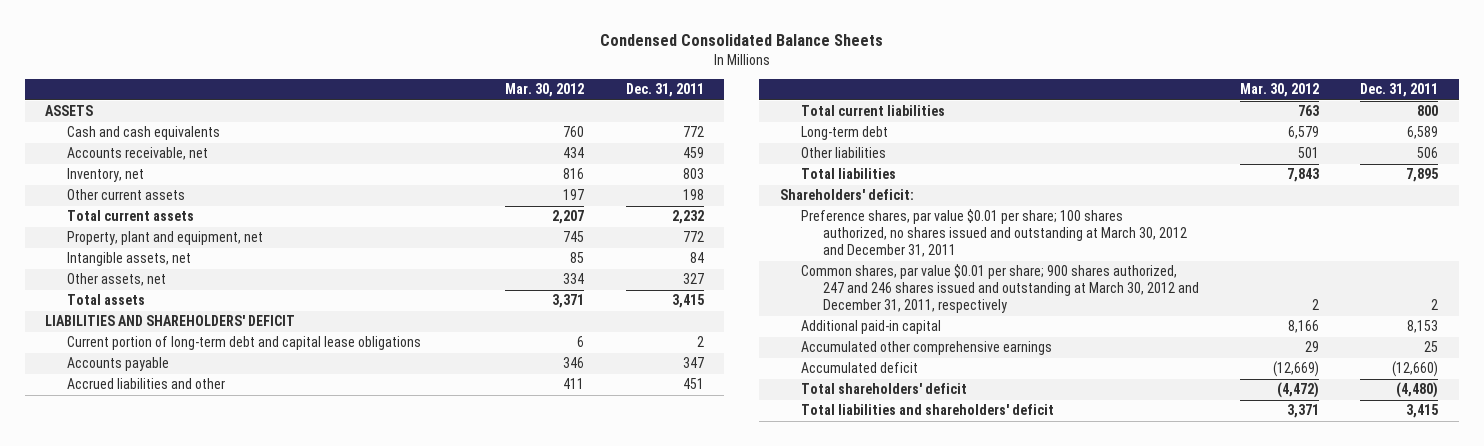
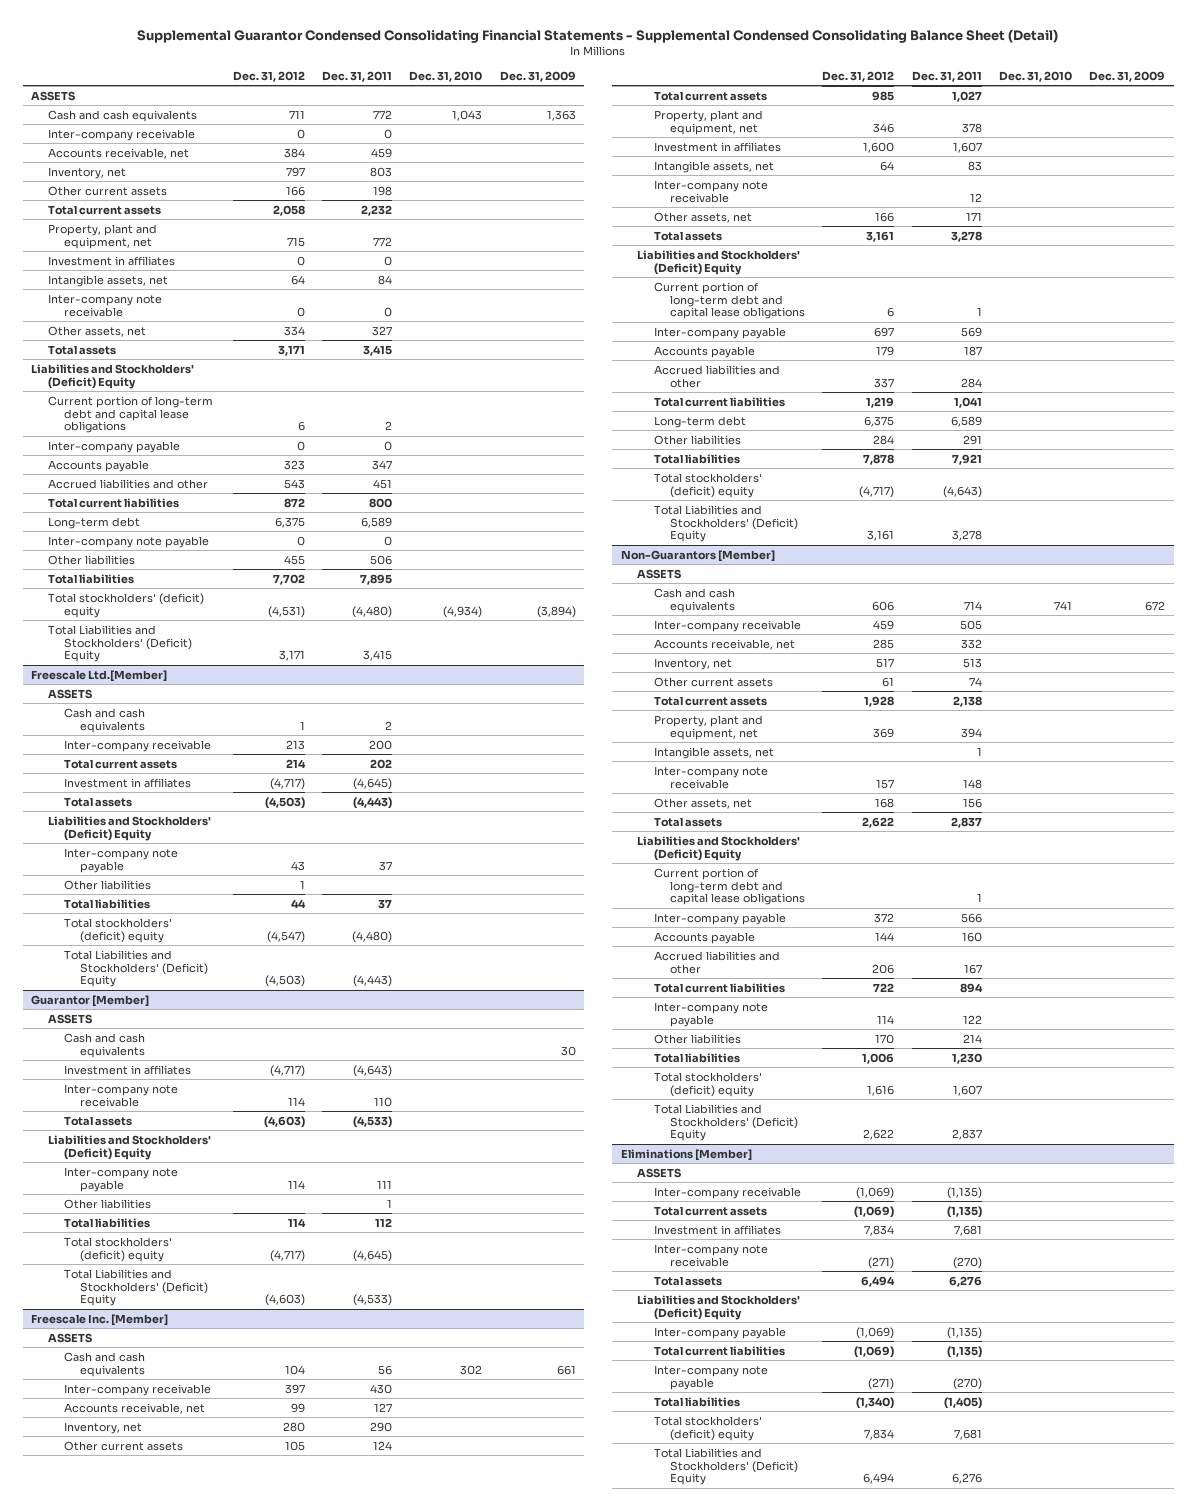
[599,34,883,47] Condensed Consolidated Balance Sheets -> [137,28,1059,43] Supplemental Guarantor Condensed Consolidating Financial Statements - Supplemental Condensed Consolidating Balance Sheet (Detail)
[505,83,585,98] Mar. 30, 2012 -> none
none -> [232,70,305,82] Dec. 31, 2012
none -> [409,70,483,82] Dec. 31, 2010
none -> [499,70,576,82] Dec. 31, 2009
none -> [47,128,195,141] Inter-company receivable
none -> [47,255,175,266] Investment in affiliates
none -> [47,293,162,317] Inter-company note receivable
[45,315,296,327] LIABILITIES AND SHAREHOLDERS' DEFICIT -> [31,363,195,389] Liabilities and Stockholders' (Deficit) Equity
none -> [47,440,180,453] Inter-company payable
none -> [47,535,209,548] Inter-company note payable
[779,189,914,201] Shareholders' deficit: -> none
[801,209,1187,258] Preference shares, par value $0.01 per share; 100 shares authorized, no shares issued and outstanding at March 30, 2012 and December 31, 2011 -> none
[801,264,1199,314] Common shares, par value $0.01 per share; 900 shares authorized, 247 and 246 shares issued and outstanding at March 30, 2012 and December 31, 2011, respectively -> none
[801,320,942,335] Additional paid-in capital -> none
[801,341,1053,356] Accumulated other comprehensive earnings -> none
[801,362,919,374] Accumulated deficit -> none
[801,383,968,395] Total shareholders' deficit -> [47,592,204,618] Total stockholders' (deficit) equity
[801,404,1055,416] Total liabilities and shareholders' deficit -> [47,624,193,663] Total Liabilities and Stockholders' (Deficit) Equity
none -> [31,669,168,682] Freescale Ltd.[Member]
none -> [47,688,92,699] ASSETS
none -> [64,707,146,733] Cash and cash equivalents
none -> [64,739,212,752] Inter-company receivable
none -> [64,758,178,769] Total current assets
none -> [64,777,192,788] Investment in affiliates
none -> [64,796,133,807] Total assets
none -> [47,815,211,841] Liabilities and Stockholders' (Deficit) Equity
none -> [64,847,179,873] Inter-company note payable
none -> [64,879,152,890] Other liabilities
none -> [64,898,151,909] Total liabilities
none -> [64,917,173,943] Total stockholders' (deficit) equity
none -> [64,949,209,988] Total Liabilities and Stockholders' (Deficit) Equity
none -> [31,994,150,1007] Guarantor [Member]
none -> [47,1013,92,1024] ASSETS
none -> [64,1032,146,1058] Cash and cash equivalents
none -> [64,1064,192,1075] Investment in affiliates
none -> [64,1083,179,1107] Inter-company note receivable
none -> [64,1115,133,1126] Total assets
none -> [47,1134,211,1160] Liabilities and Stockholders' (Deficit) Equity
none -> [64,1166,179,1192] Inter-company note payable
none -> [64,1198,152,1209] Other liabilities
none -> [64,1217,151,1228] Total liabilities
none -> [64,1236,173,1262] Total stockholders' (deficit) equity
none -> [64,1268,209,1307] Total Liabilities and Stockholders' (Deficit) Equity
none -> [31,1313,169,1326] Freescale Inc. [Member]
none -> [47,1332,92,1343] ASSETS
none -> [64,1351,146,1377] Cash and cash equivalents
none -> [64,1383,212,1396] Inter-company receivable
none -> [64,1402,206,1414] Accounts receivable, net
none -> [64,1421,143,1434] Inventory, net
none -> [64,1440,184,1451] Other current assets
none -> [653,90,767,101] Total current assets
none -> [653,109,763,135] Property, plant and equipment, net
none -> [653,141,781,152] Investment in affiliates
none -> [653,160,774,173] Intangible assets, net
none -> [653,179,768,203] Inter-company note receivable
none -> [653,211,752,223] Other assets, net
none -> [653,230,722,241] Total assets
none -> [637,249,801,275] Liabilities and Stockholders' (Deficit) Equity
none -> [653,281,806,320] Current portion of long-term debt and capital lease obligations
none -> [653,326,786,339] Inter-company payable
none -> [653,345,755,358] Accounts payable
none -> [653,364,780,388] Accrued liabilities and other
none -> [653,396,785,407] Total current liabilities
none -> [653,415,746,428] Long-term debt
none -> [653,434,741,445] Other liabilities
none -> [653,453,740,464] Total liabilities
none -> [653,472,762,498] Total stockholders' (deficit) equity
none -> [653,504,799,543] Total Liabilities and Stockholders' (Deficit) Equity
none -> [620,549,775,562] Non-Guarantors [Member]
none -> [637,568,682,579] ASSETS
none -> [653,587,736,613] Cash and cash equivalents
none -> [653,619,801,632] Inter-company receivable
none -> [653,638,795,650] Accounts receivable, net
none -> [653,657,732,670] Inventory, net
none -> [653,676,773,687] Other current assets
none -> [653,695,767,706] Total current assets
none -> [653,714,763,740] Property, plant and equipment, net
none -> [653,746,774,759] Intangible assets, net
none -> [653,765,768,789] Inter-company note receivable
none -> [653,797,752,809] Other assets, net
none -> [653,816,722,827] Total assets
none -> [637,835,801,861] Liabilities and Stockholders' (Deficit) Equity
none -> [653,867,806,906] Current portion of long-term debt and capital lease obligations
none -> [653,912,786,925] Inter-company payable
none -> [653,931,755,944] Accounts payable
none -> [653,950,780,974] Accrued liabilities and other
none -> [653,982,785,993] Total current liabilities
none -> [653,1001,768,1027] Inter-company note payable
none -> [653,1033,741,1044] Other liabilities
none -> [653,1052,740,1063] Total liabilities
none -> [653,1071,762,1097] Total stockholders' (deficit) equity
none -> [653,1103,799,1142] Total Liabilities and Stockholders' (Deficit) Equity
none -> [620,1148,752,1161] Eliminations [Member]
none -> [637,1167,682,1178] ASSETS
none -> [653,1186,801,1199] Inter-company receivable
none -> [653,1205,767,1216] Total current assets
none -> [653,1224,781,1235] Investment in affiliates
none -> [653,1243,768,1267] Inter-company note receivable
none -> [653,1275,722,1286] Total assets
none -> [637,1294,801,1320] Liabilities and Stockholders' (Deficit) Equity
none -> [653,1326,786,1339] Inter-company payable
none -> [653,1345,785,1356] Total current liabilities
none -> [653,1364,768,1390] Inter-company note payable
none -> [653,1396,740,1407] Total liabilities
none -> [653,1415,762,1441] Total stockholders' (deficit) equity
none -> [653,1447,799,1486] Total Liabilities and Stockholders' (Deficit) Equity

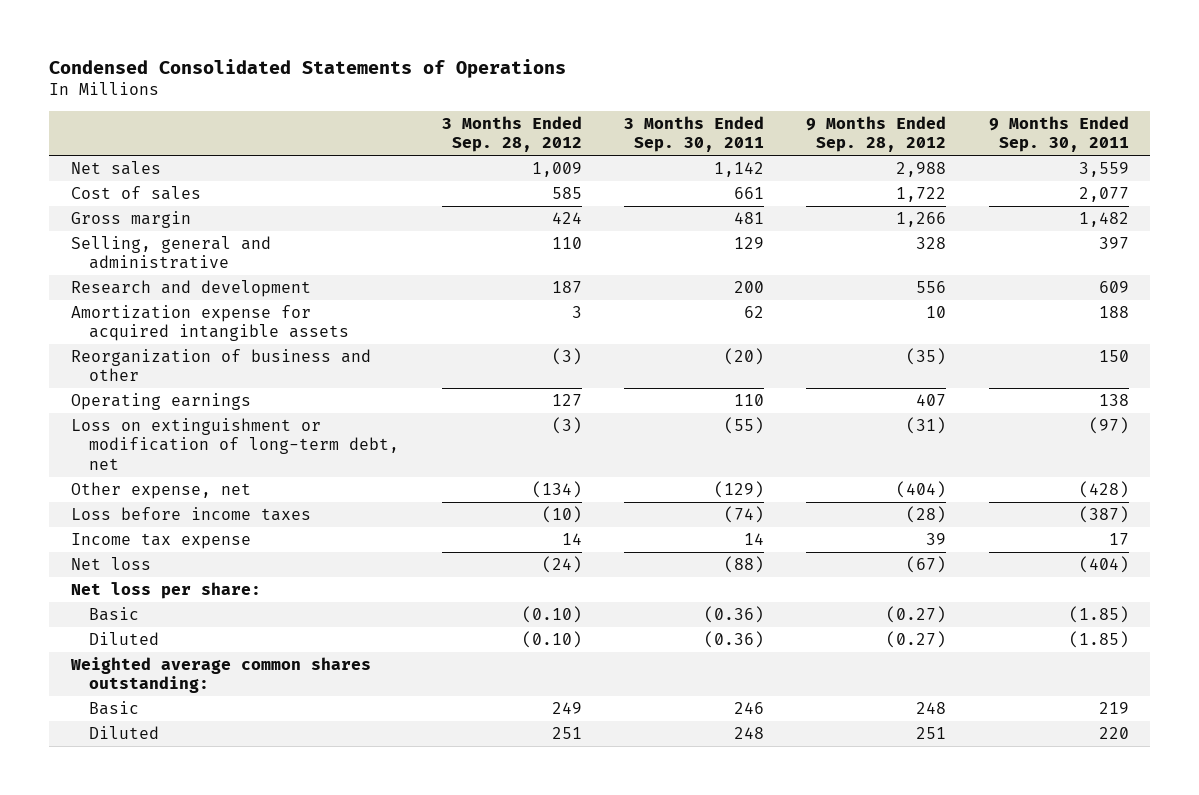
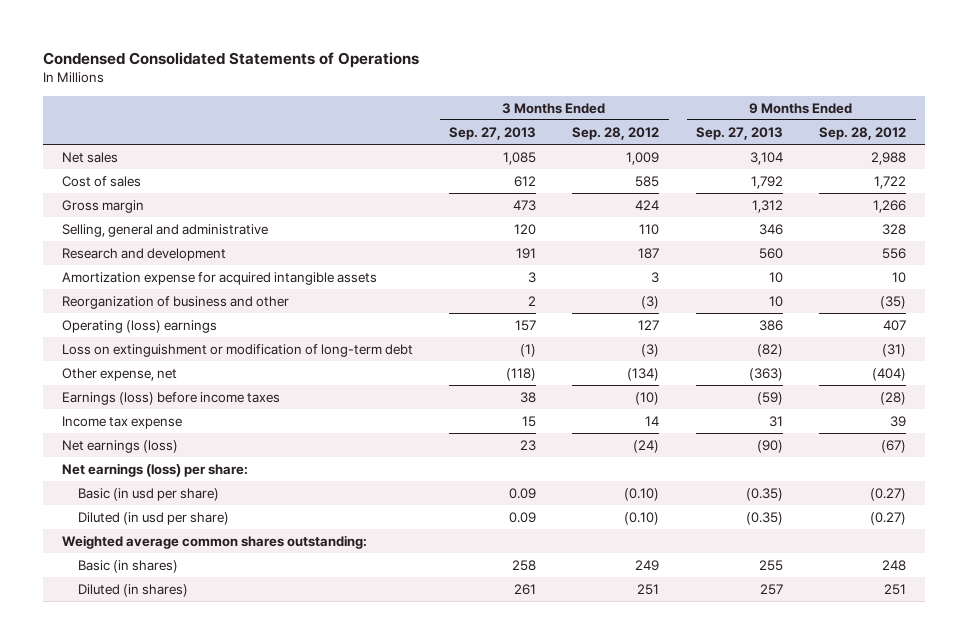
[624,116,765,153] 3 Months Ended Sep. 30, 2011 -> none
[988,116,1129,153] 9 Months Ended Sep. 30, 2011 -> none
none -> [448,126,536,140] Sep. 27, 2013
none -> [695,126,783,140] Sep. 27, 2013
[70,392,251,410] Operating earnings -> [61,319,217,333] Operating (loss) earnings
[70,417,400,470] Loss on extinguishment or modification of long-term debt, net -> [61,343,413,357] Loss on extinguishment or modification of long-term debt
[70,506,311,521] Loss before income taxes -> [61,391,280,405] Earnings (loss) before income taxes
[70,556,151,570] Net loss -> [61,439,178,453] Net earnings (loss)
[70,581,261,599] Net loss per share: -> [61,462,248,477] Net earnings (loss) per share:
[89,606,140,621] Basic -> [78,487,220,501] Basic (in usd per share)
[89,631,160,645] Diluted -> [78,511,230,525] Diluted (in usd per share)
[89,700,140,715] Basic -> [78,559,179,573] Basic (in shares)
[89,725,160,739] Diluted -> [78,583,189,597] Diluted (in shares)

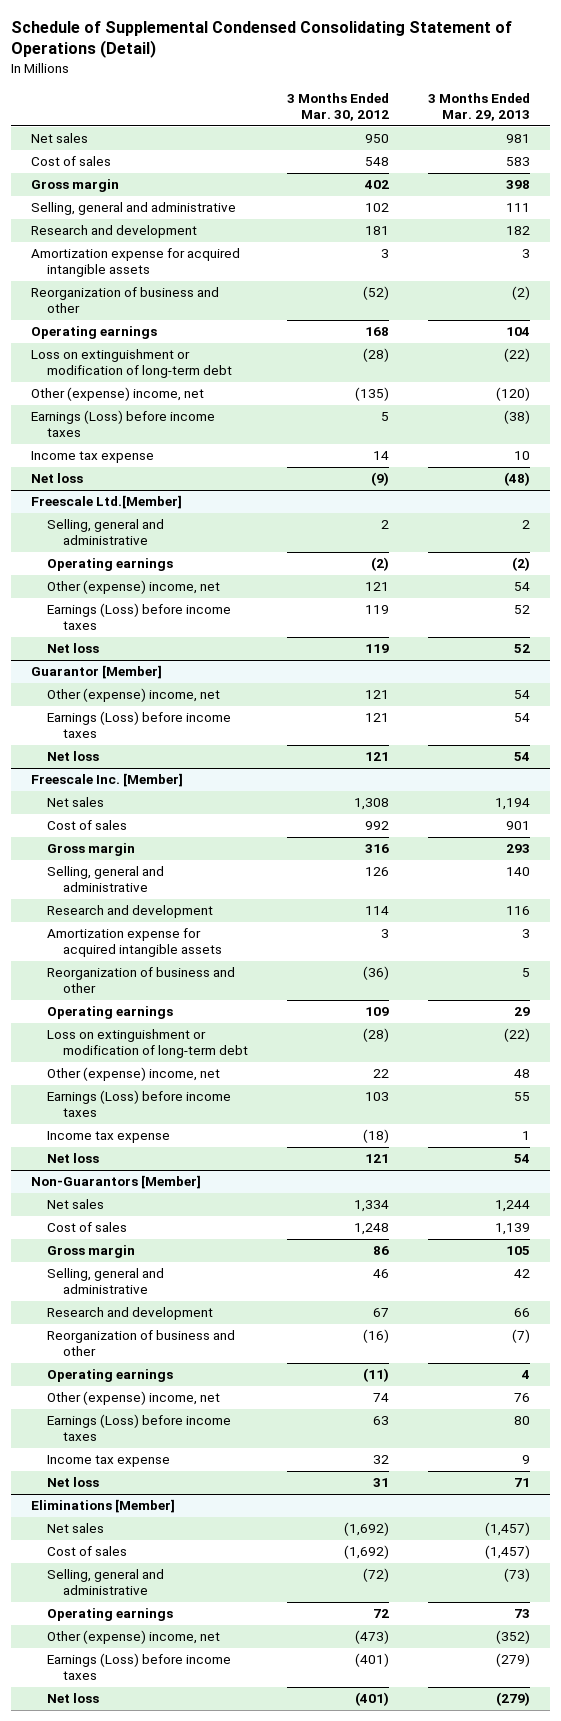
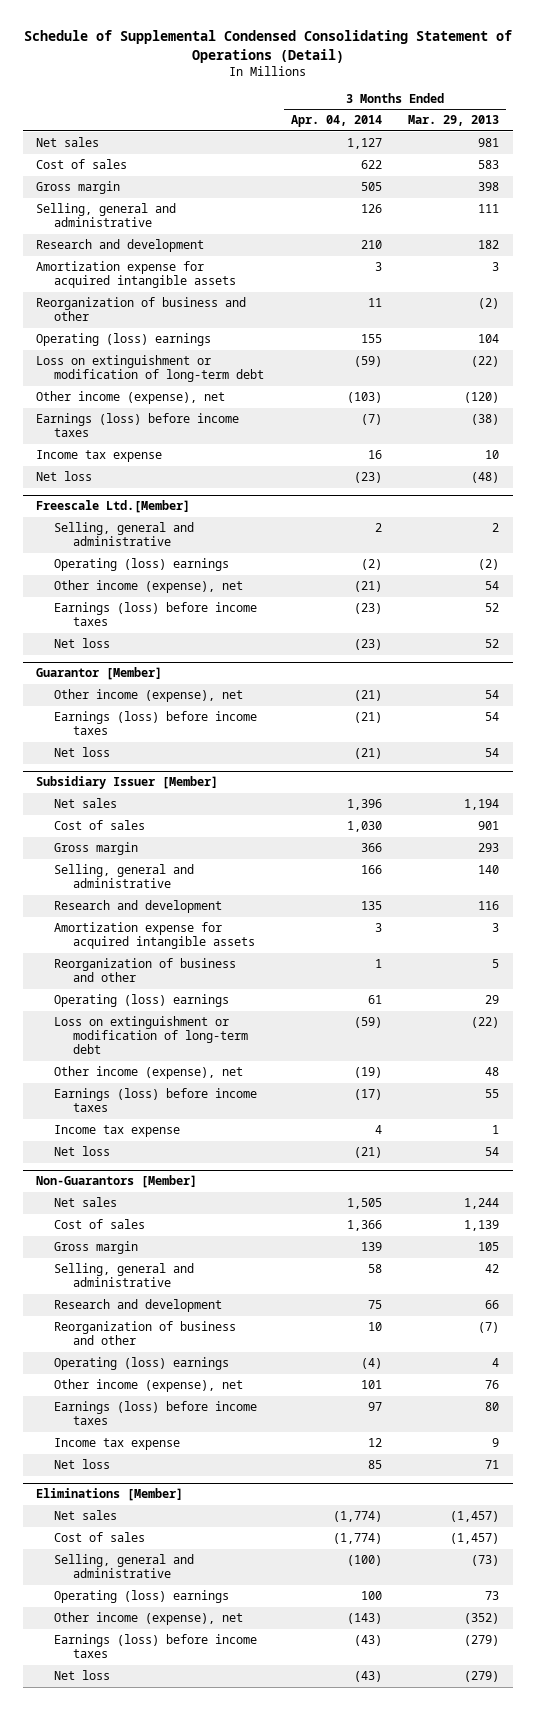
[286,92,389,121] 3 Months Ended Mar. 30, 2012 -> none
none -> [290,115,382,128] Apr. 04, 2014
[31,326,158,340] Operating earnings -> [36,333,212,347] Operating (loss) earnings
[31,387,205,402] Other (expense) income, net -> [36,391,226,405] Other income (expense), net
[31,410,216,438] Earnings (Loss) before income taxes -> [36,413,240,438] Earnings (loss) before income taxes
[46,558,173,572] Operating earnings -> [54,558,230,572] Operating (loss) earnings
[46,580,220,595] Other (expense) income, net -> [54,580,244,594] Other income (expense), net
[46,603,231,631] Earnings (Loss) before income taxes -> [54,602,258,627] Earnings (loss) before income taxes
[46,688,220,703] Other (expense) income, net -> [54,689,244,703] Other income (expense), net
[46,711,231,739] Earnings (Loss) before income taxes -> [54,711,258,736] Earnings (loss) before income taxes
[31,773,184,788] Freescale Inc. [Member] -> none
none -> [36,776,219,790] Subsidiary Issuer [Member]
[46,1006,173,1020] Operating earnings -> [54,994,230,1008] Operating (loss) earnings
[46,1067,220,1082] Other (expense) income, net -> [54,1066,244,1080] Other income (expense), net
[46,1090,231,1118] Earnings (Loss) before income taxes -> [54,1088,258,1113] Earnings (loss) before income taxes
[46,1369,173,1383] Operating earnings -> [54,1357,230,1371] Operating (loss) earnings
[46,1391,220,1406] Other (expense) income, net -> [54,1379,244,1393] Other income (expense), net
[46,1414,231,1442] Earnings (Loss) before income taxes -> [54,1401,258,1426] Earnings (loss) before income taxes
[46,1608,173,1622] Operating earnings -> [54,1590,230,1604] Operating (loss) earnings
[46,1630,220,1645] Other (expense) income, net -> [54,1612,244,1626] Other income (expense), net
[46,1653,231,1681] Earnings (Loss) before income taxes -> [54,1634,258,1659] Earnings (loss) before income taxes

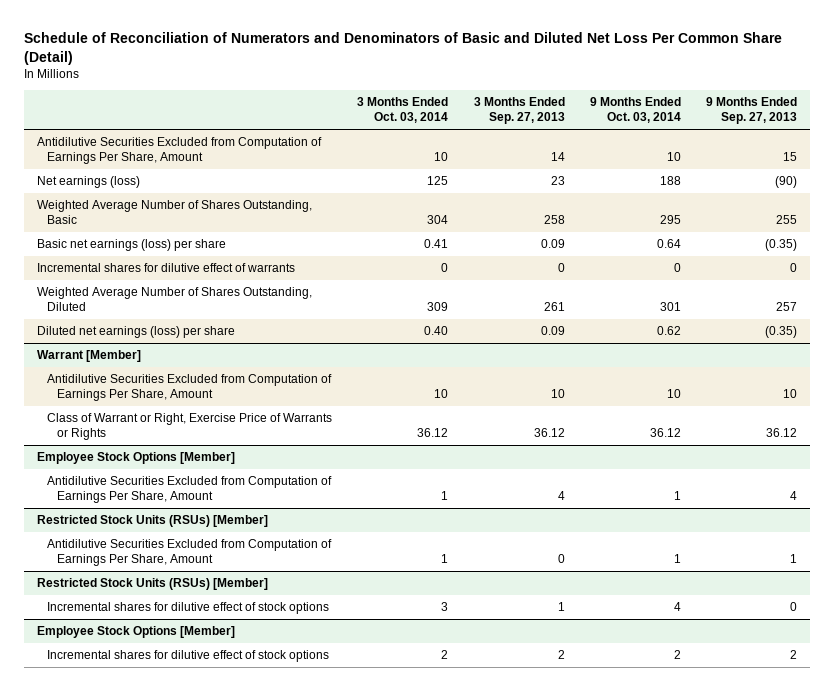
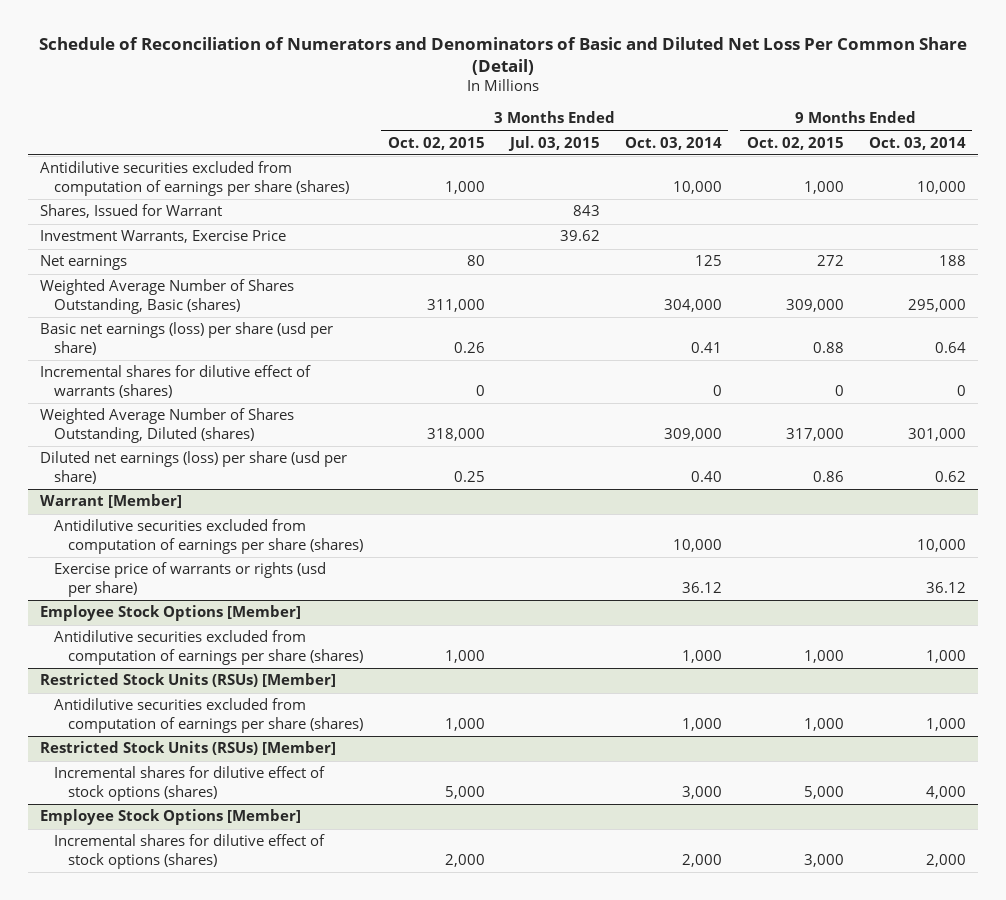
[473,97,565,125] 3 Months Ended Sep. 27, 2013 -> none
[706,97,798,125] 9 Months Ended Sep. 27, 2013 -> none
none -> [387,136,485,150] Oct. 02, 2015
none -> [507,135,600,151] Jul. 03, 2015
none -> [746,136,844,150] Oct. 02, 2015
[36,137,322,165] Antidilutive Securities Excluded from Computation of Earnings Per Share, Amount -> [40,161,349,196] Antidilutive securities excluded from computation of earnings per share (shares)
[434,152,449,162] 10 -> [672,180,722,194] 10,000
[666,152,681,162] 10 -> [916,180,966,194] 10,000
none -> [40,204,223,219] Shares, Issued for Warrant
none -> [40,230,287,244] Investment Warrants, Exercise Price
[36,176,140,189] Net earnings (loss) -> [40,255,128,271] Net earnings
[36,200,312,225] Weighted Average Number of Shares Outstanding, Basic -> [40,279,295,314] Weighted Average Number of Shares Outstanding, Basic (shares)
[427,215,449,225] 304 -> [663,298,722,312] 304,000
[659,215,681,225] 295 -> [907,298,966,312] 295,000
[36,239,226,252] Basic net earnings (loss) per share -> [40,322,334,355] Basic net earnings (loss) per share (usd per share)
[36,263,295,273] Incremental shares for dilutive effect of warrants -> [40,365,312,398] Incremental shares for dilutive effect of warrants (shares)
[36,287,312,312] Weighted Average Number of Shares Outstanding, Diluted -> [40,408,295,443] Weighted Average Number of Shares Outstanding, Diluted (shares)
[427,302,449,312] 309 -> [663,427,722,441] 309,000
[659,302,681,312] 301 -> [907,427,966,441] 301,000
[36,326,235,339] Diluted net earnings (loss) per share -> [40,451,348,484] Diluted net earnings (loss) per share (usd per share)
[47,374,333,402] Antidilutive Securities Excluded from Computation of Earnings Per Share, Amount -> [53,519,363,554] Antidilutive securities excluded from computation of earnings per share (shares)
[434,389,449,399] 10 -> [672,538,722,552] 10,000
[666,389,681,399] 10 -> [916,538,966,552] 10,000
[47,413,333,441] Class of Warrant or Right, Exercise Price of Warrants or Rights -> [53,562,326,597] Exercise price of warrants or rights (usd per share)
[47,476,333,504] Antidilutive Securities Excluded from Computation of Earnings Per Share, Amount -> [53,630,363,665] Antidilutive securities excluded from computation of earnings per share (shares)
[441,491,449,501] 1 -> [681,649,722,663] 1,000
[673,491,681,501] 1 -> [925,649,966,663] 1,000
[47,539,333,567] Antidilutive Securities Excluded from Computation of Earnings Per Share, Amount -> [53,698,363,733] Antidilutive securities excluded from computation of earnings per share (shares)
[441,554,449,564] 1 -> [681,717,722,731] 1,000
[673,554,681,564] 1 -> [925,717,966,731] 1,000
[47,602,330,615] Incremental shares for dilutive effect of stock options -> [53,766,325,801] Incremental shares for dilutive effect of stock options (shares)
[441,602,449,612] 3 -> [681,785,722,799] 3,000
[673,602,681,612] 4 -> [925,785,966,799] 4,000
[47,650,330,663] Incremental shares for dilutive effect of stock options -> [53,834,325,869] Incremental shares for dilutive effect of stock options (shares)
[441,650,449,660] 2 -> [681,853,722,867] 2,000
[673,650,681,660] 2 -> [925,853,966,867] 2,000

